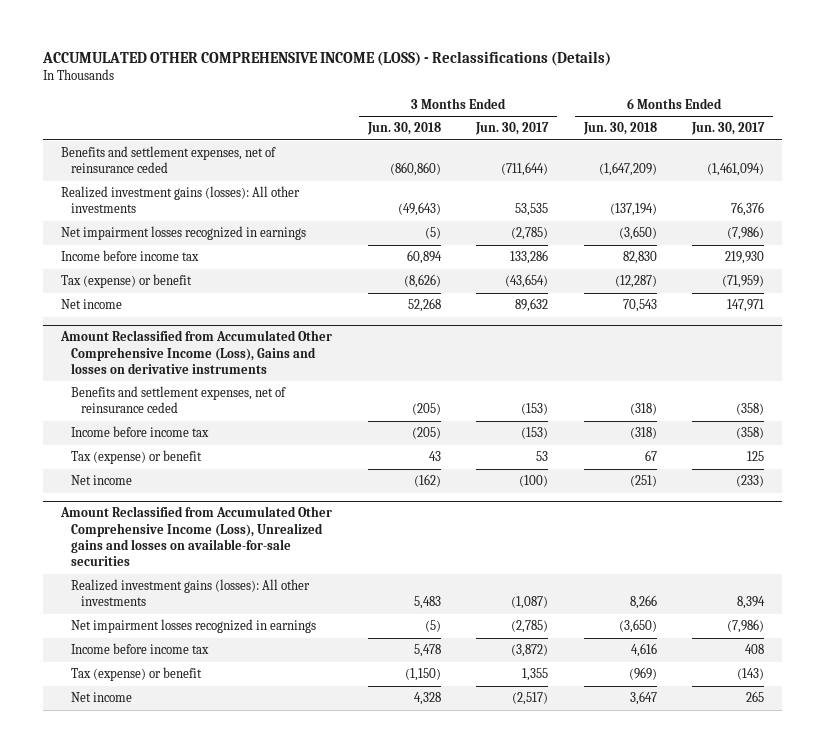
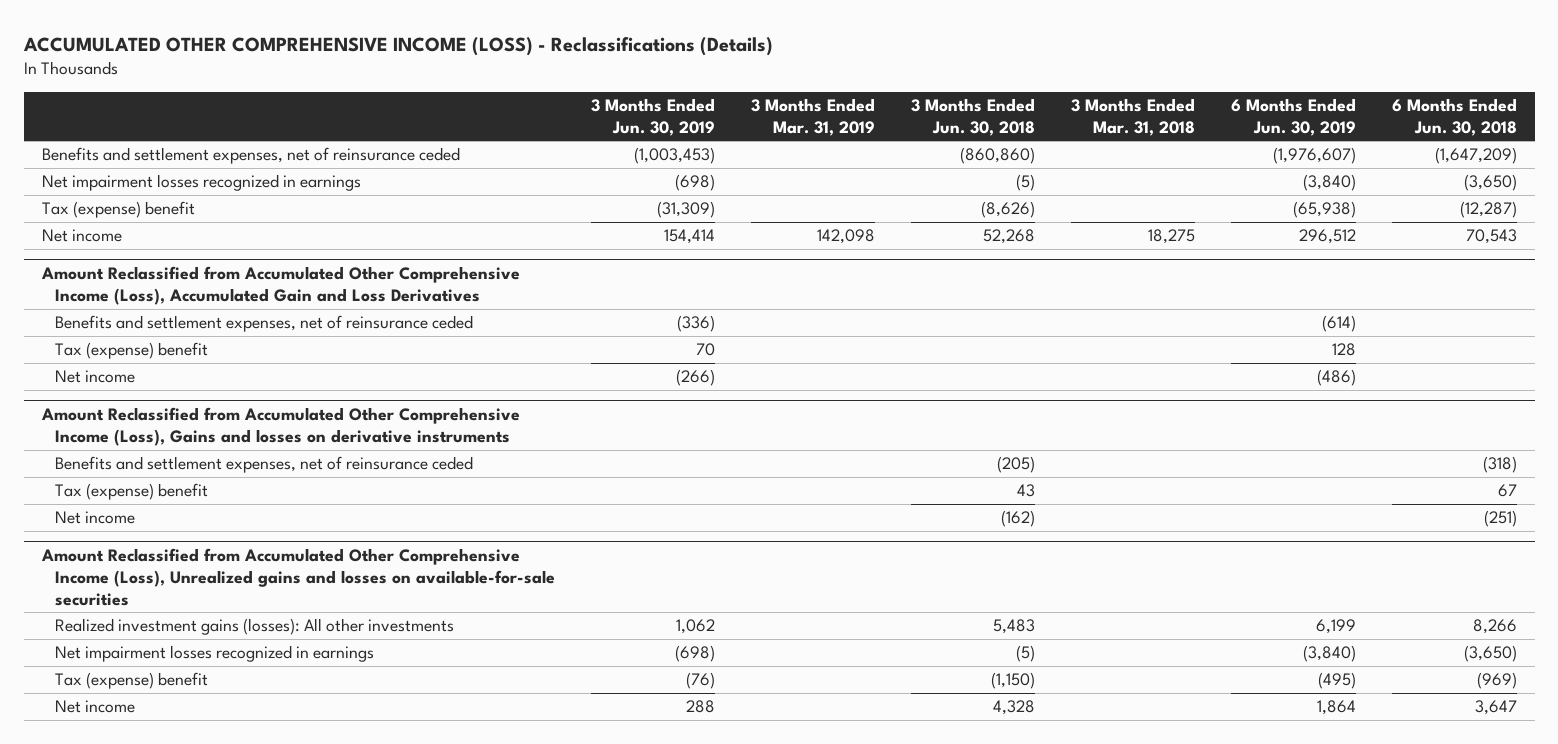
[475,122,550,136] Jun. 30, 2017 -> none
[691,122,766,136] Jun. 30, 2017 -> none
none -> [590,97,715,136] 3 Months Ended Jun. 30, 2019
none -> [750,97,875,136] 3 Months Ended Mar. 31, 2019
none -> [1070,97,1195,136] 3 Months Ended Mar. 31, 2018
none -> [1230,97,1356,136] 6 Months Ended Jun. 30, 2019
[61,186,301,214] Realized investment gains (losses): All other investments -> none
[61,250,200,262] Income before income tax -> none
[61,274,193,289] Tax (expense) or benefit -> [41,201,195,219] Tax (expense) benefit
none -> [40,266,520,305] Amount Reclassified from Accumulated Other Comprehensive Income (Loss), Accumulated Gain and Loss Derivatives
none -> [54,315,473,333] Benefits and settlement expenses, net of reinsurance ceded
none -> [54,342,208,360] Tax (expense) benefit
none -> [54,370,135,384] Net income
[71,426,210,438] Income before income tax -> none
[71,450,203,465] Tax (expense) or benefit -> [54,483,208,501] Tax (expense) benefit
[71,643,210,655] Income before income tax -> none
[71,667,203,682] Tax (expense) or benefit -> [54,672,208,690] Tax (expense) benefit

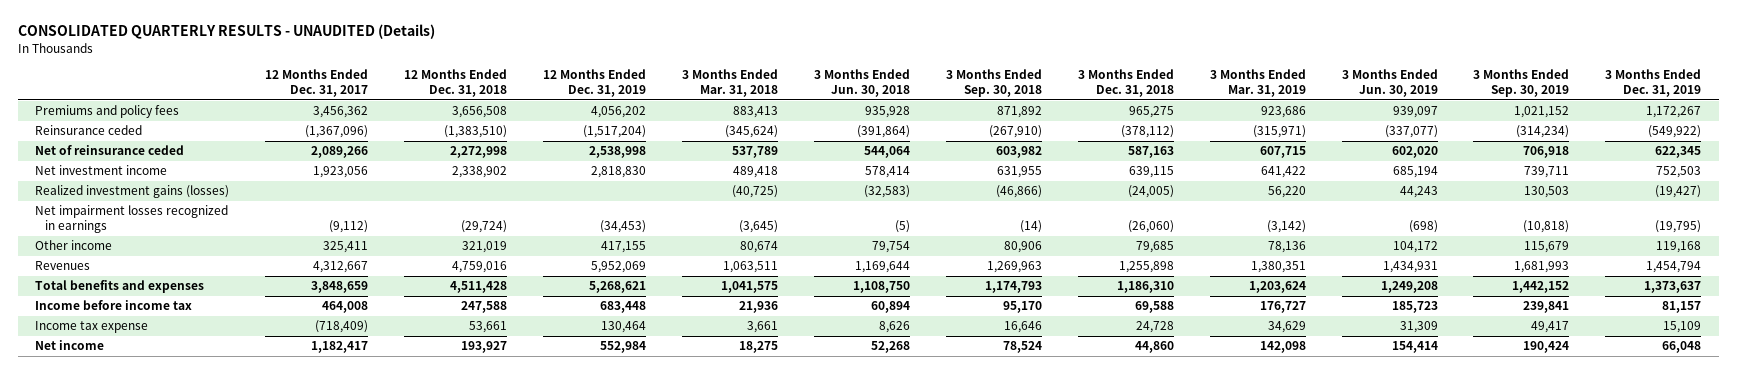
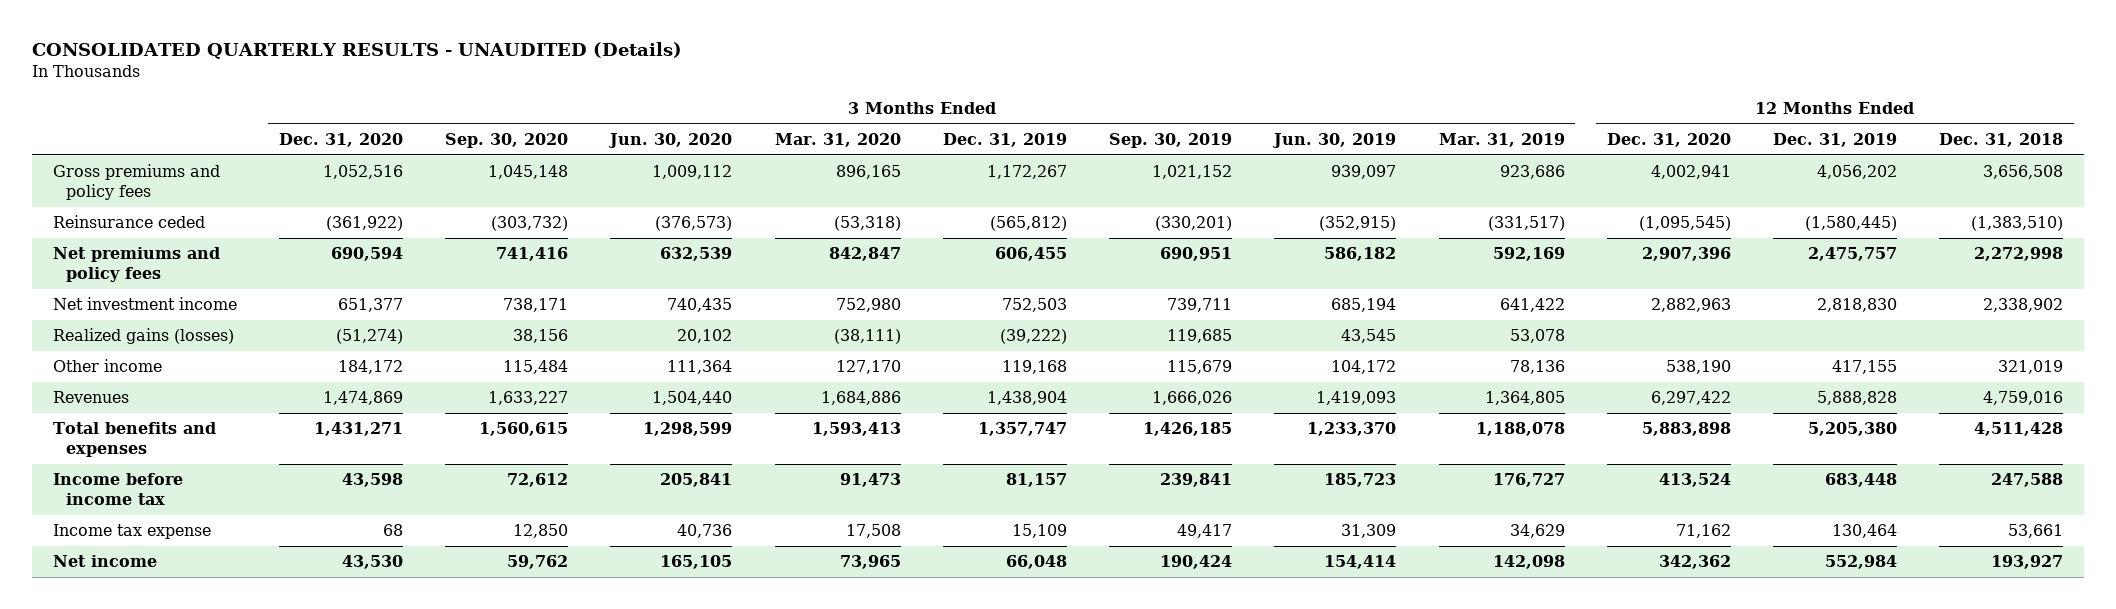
[265,69,369,97] 12 Months Ended Dec. 31, 2017 -> none
[682,69,779,97] 3 Months Ended Mar. 31, 2018 -> none
[813,69,910,97] 3 Months Ended Jun. 30, 2018 -> none
[945,69,1042,97] 3 Months Ended Sep. 30, 2018 -> none
[1077,69,1174,97] 3 Months Ended Dec. 31, 2018 -> none
none -> [278,132,403,147] Dec. 31, 2020
none -> [445,132,569,148] Sep. 30, 2020
none -> [608,132,733,148] Jun. 30, 2020
none -> [774,132,901,147] Mar. 31, 2020
none -> [1606,132,1731,147] Dec. 31, 2020
[35,145,185,156] Net of reinsurance ceded -> none
[35,105,180,119] Premiums and policy fees -> [52,164,220,201] Gross premiums and policy fees
[583,125,647,139] (1,517,204) -> [1805,216,1898,232] (1,580,445)
[1252,125,1306,139] (315,971) -> [1487,216,1565,232] (331,517)
[1384,125,1438,139] (337,077) -> [1319,216,1397,232] (352,915)
[1516,125,1570,139] (314,234) -> [1155,216,1233,232] (330,201)
[1648,125,1702,139] (549,922) -> [989,216,1067,232] (565,812)
none -> [52,247,220,283] Net premiums and policy fees
[35,205,229,234] Net impairment losses recognized in earnings -> none
[35,185,230,199] Realized investment gains (losses) -> [52,328,234,345] Realized gains (losses)
[1267,186,1306,199] 56,220 -> [1509,329,1565,344] 53,078
[1399,186,1438,199] 44,243 -> [1341,329,1397,344] 43,545
[1524,186,1570,199] 130,503 -> [1167,329,1233,344] 119,685
[1655,185,1702,199] (19,427) -> [999,329,1067,345] (39,222)
[591,261,647,274] 5,952,069 -> [1817,391,1898,406] 5,888,828
[1250,261,1306,274] 1,380,351 -> [1484,391,1565,406] 1,364,805
[1382,261,1438,274] 1,434,931 -> [1316,391,1397,406] 1,419,093
[1514,261,1570,274] 1,681,993 -> [1152,391,1233,406] 1,666,026
[1646,261,1702,274] 1,454,794 -> [986,391,1067,406] 1,438,904
[589,281,647,294] 5,268,621 -> [1808,422,1898,437] 5,205,380
[1248,281,1306,294] 1,203,624 -> [1475,422,1565,437] 1,188,078
[1380,281,1438,294] 1,249,208 -> [1307,422,1397,437] 1,233,370
[1512,281,1570,294] 1,442,152 -> [1143,422,1233,437] 1,426,185
[1644,281,1702,294] 1,373,637 -> [977,422,1067,437] 1,357,747

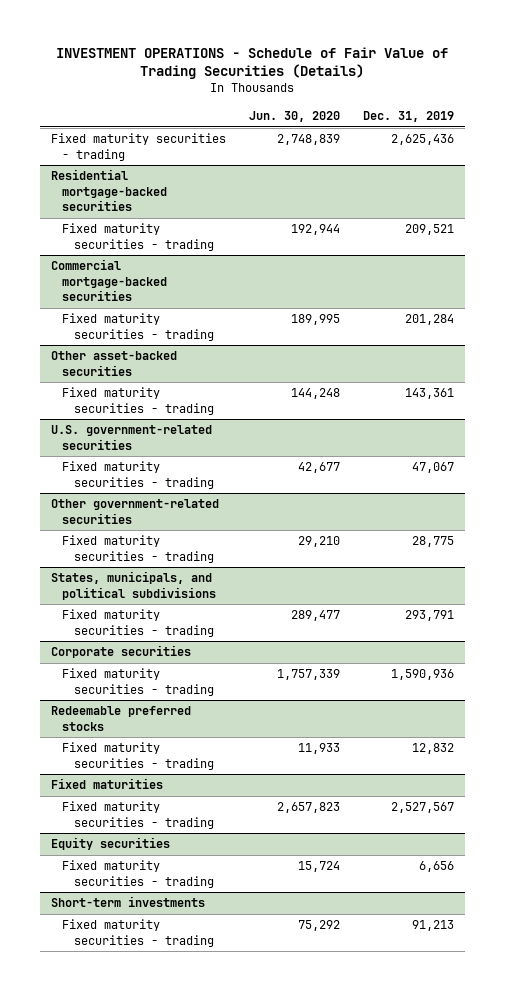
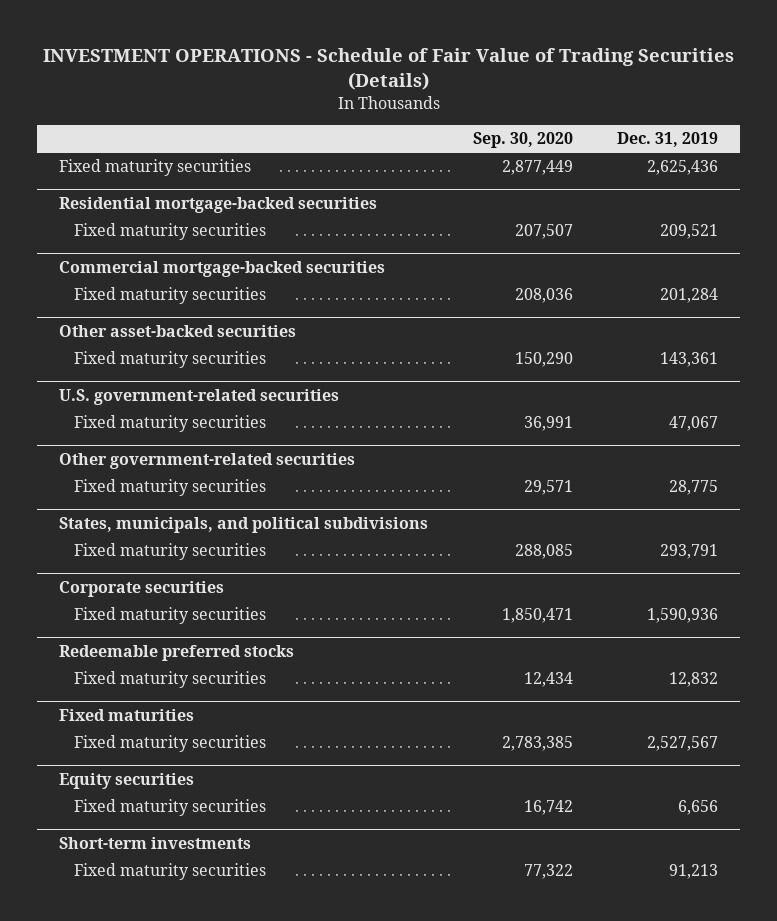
[248,110,340,122] Jun. 30, 2020 -> none
none -> [472,132,573,149] Sep. 30, 2020
[50,133,226,161] Fixed maturity securities - trading -> [59,159,252,177] Fixed maturity securities
[62,223,214,251] Fixed maturity securities - trading -> [74,223,267,241] Fixed maturity securities
[62,313,214,341] Fixed maturity securities - trading -> [74,287,267,305] Fixed maturity securities
[62,387,214,415] Fixed maturity securities - trading -> [74,351,267,369] Fixed maturity securities
[62,461,214,489] Fixed maturity securities - trading -> [74,415,267,433] Fixed maturity securities
[62,535,214,563] Fixed maturity securities - trading -> [74,479,267,497] Fixed maturity securities
[62,609,214,637] Fixed maturity securities - trading -> [74,543,267,561] Fixed maturity securities
[62,668,214,696] Fixed maturity securities - trading -> [74,607,267,625] Fixed maturity securities
[62,742,214,770] Fixed maturity securities - trading -> [74,671,267,689] Fixed maturity securities
[62,801,214,829] Fixed maturity securities - trading -> [74,735,267,753] Fixed maturity securities
[62,860,214,888] Fixed maturity securities - trading -> [74,799,267,817] Fixed maturity securities
[62,919,214,947] Fixed maturity securities - trading -> [74,863,267,881] Fixed maturity securities

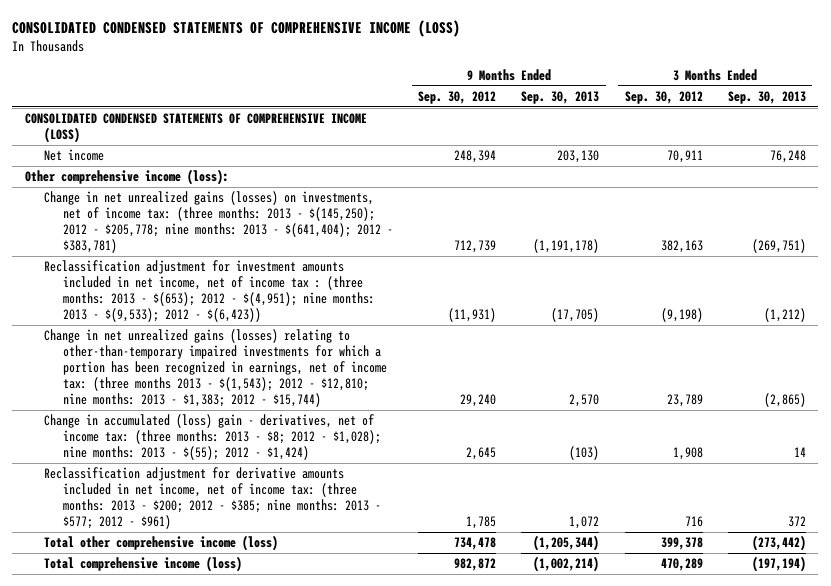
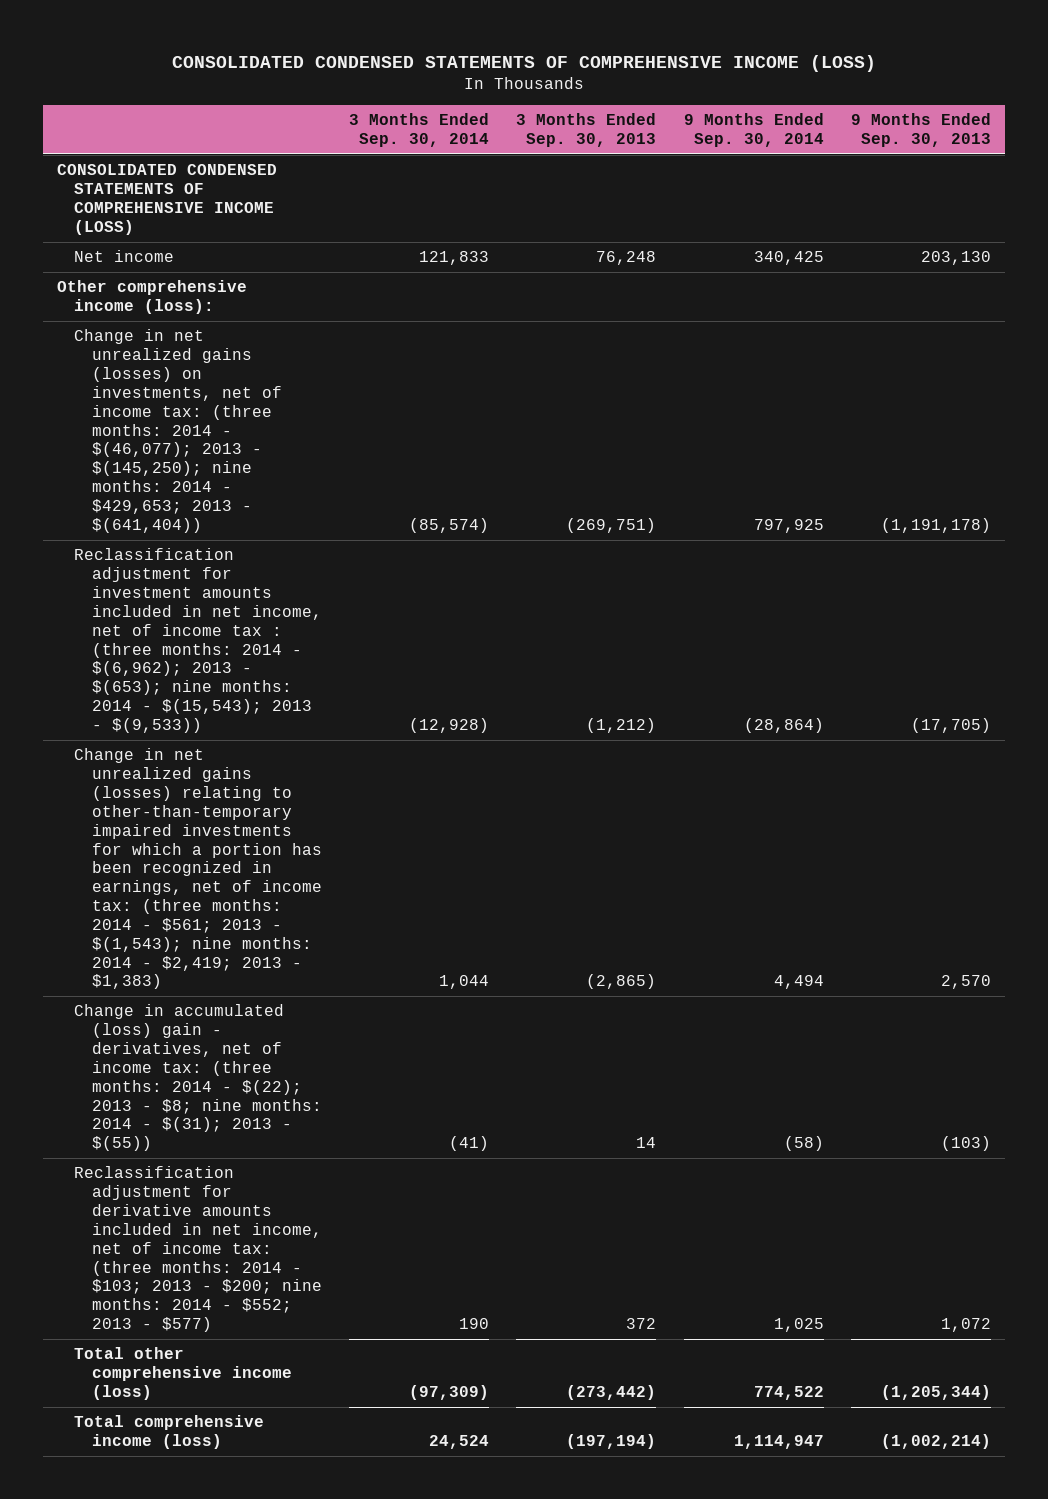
[418,90,497,104] Sep. 30, 2012 -> none
[624,90,703,104] Sep. 30, 2012 -> none
none -> [349,113,490,148] 3 Months Ended Sep. 30, 2014
none -> [683,113,824,148] 9 Months Ended Sep. 30, 2014
[44,191,394,254] Change in net unrealized gains (losses) on investments, net of income tax: (three months: 2013 - $(145,250); 2012 - $205,778; nine months: 2013 - $(641,404); 2012 - $383,781) -> [74,329,282,533] Change in net unrealized gains (losses) on investments, net of income tax: (three months: 2014 - $(46,077); 2013 - $(145,250); nine months: 2014 - $429,653; 2013 - $(641,404))
[44,260,376,323] Reclassification adjustment for investment amounts included in net income, net of income tax : (three months: 2013 - $(653); 2012 - $(4,951); nine months: 2013 - $(9,533); 2012 - $(6,423)) -> [74,548,322,733] Reclassification adjustment for investment amounts included in net income, net of income tax : (three months: 2014 - $(6,962); 2013 - $(653); nine months: 2014 - $(15,543); 2013 - $(9,533))
[44,329,388,408] Change in net unrealized gains (losses) relating to other-than-temporary impaired investments for which a portion has been recognized in earnings, net of income tax: (three months 2013 - $(1,543); 2012 - $12,810; nine months: 2013 - $1,383; 2012 - $15,744) -> [74,748,322,990] Change in net unrealized gains (losses) relating to other-than-temporary impaired investments for which a portion has been recognized in earnings, net of income tax: (three months: 2014 - $561; 2013 - $(1,543); nine months: 2014 - $2,419; 2013 - $1,383)
[44,414,382,461] Change in accumulated (loss) gain - derivatives, net of income tax: (three months: 2013 - $8; 2012 - $1,028); nine months: 2013 - $(55); 2012 - $1,424) -> [74,1004,322,1152] Change in accumulated (loss) gain - derivatives, net of income tax: (three months: 2014 - $(22); 2013 - $8; nine months: 2014 - $(31); 2013 - $(55))
[44,467,382,530] Reclassification adjustment for derivative amounts included in net income, net of income tax: (three months: 2013 - $200; 2012 - $385; nine months: 2013 - $577; 2012 - $961) -> [74,1166,322,1333] Reclassification adjustment for derivative amounts included in net income, net of income tax: (three months: 2014 - $103; 2013 - $200; nine months: 2014 - $552; 2013 - $577)

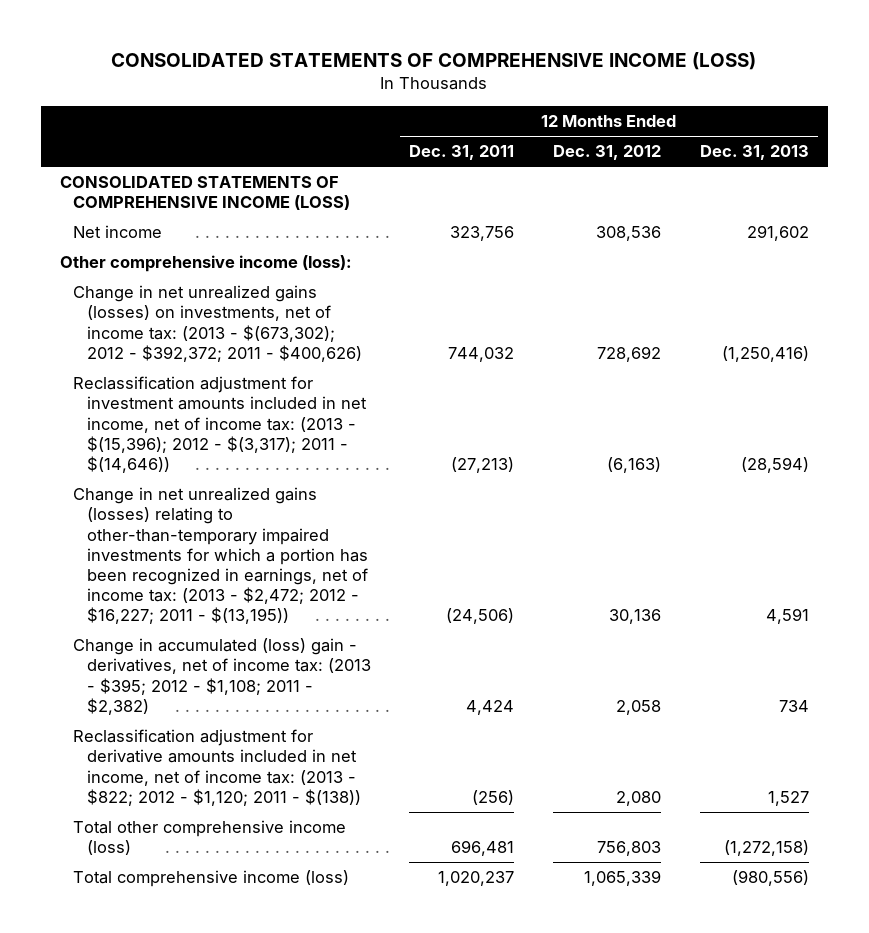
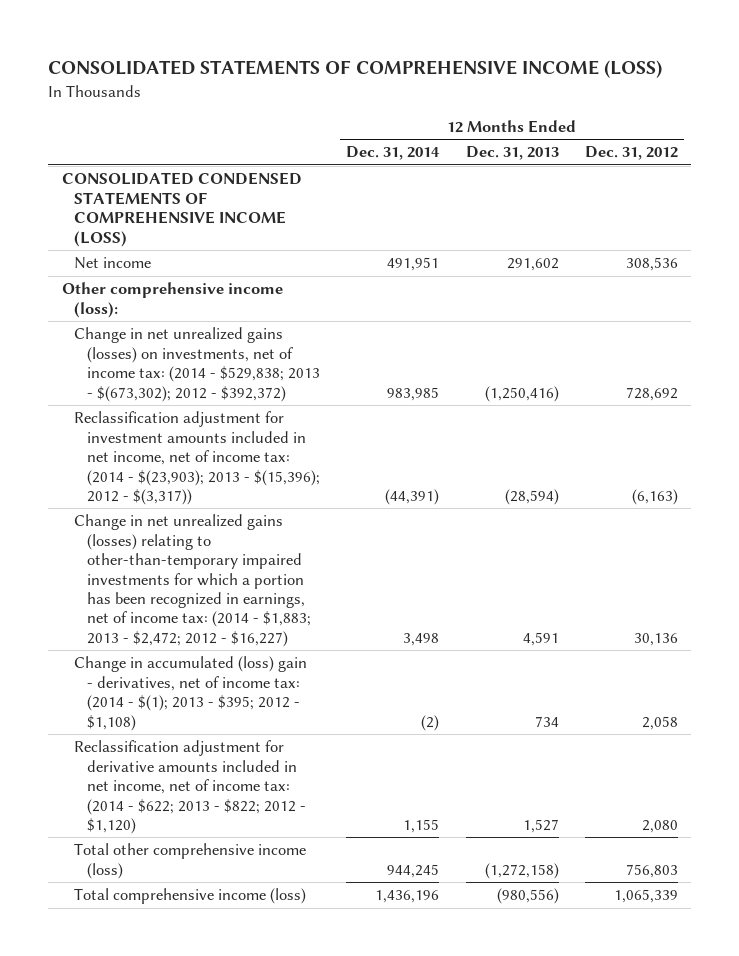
[409,145,515,161] Dec. 31, 2011 -> none
none -> [346,146,441,161] Dec. 31, 2014
[60,176,351,211] CONSOLIDATED STATEMENTS OF COMPREHENSIVE INCOME (LOSS) -> [61,172,302,247] CONSOLIDATED CONDENSED STATEMENTS OF COMPREHENSIVE INCOME (LOSS)
[73,285,362,362] Change in net unrealized gains (losses) on investments, net of income tax: (2013 - $(673,302); 2012 - $392,372; 2011 - $400,626) -> [74,327,320,402] Change in net unrealized gains (losses) on investments, net of income tax: (2014 - $529,838; 2013 - $(673,302); 2012 - $392,372)
[73,376,367,473] Reclassification adjustment for investment amounts included in net income, net of income tax: (2013 - $(15,396); 2012 - $(3,317); 2011 - $(14,646)) -> [74,411,320,505] Reclassification adjustment for investment amounts included in net income, net of income tax: (2014 - $(23,903); 2013 - $(15,396); 2012 - $(3,317))
[73,487,368,625] Change in net unrealized gains (losses) relating to other-than-temporary impaired investments for which a portion has been recognized in earnings, net of income tax: (2013 - $2,472; 2012 - $16,227; 2011 - $(13,195)) -> [74,514,311,647] Change in net unrealized gains (losses) relating to other-than-temporary impaired investments for which a portion has been recognized in earnings, net of income tax: (2014 - $1,883; 2013 - $2,472; 2012 - $16,227)
[73,638,371,715] Change in accumulated (loss) gain - derivatives, net of income tax: (2013 - $395; 2012 - $1,108; 2011 - $2,382) -> [74,656,308,731] Change in accumulated (loss) gain - derivatives, net of income tax: (2014 - $(1); 2013 - $395; 2012 - $1,108)
[73,729,361,806] Reclassification adjustment for derivative amounts included in net income, net of income tax: (2013 - $822; 2012 - $1,120; 2011 - $(138)) -> [74,740,306,834] Reclassification adjustment for derivative amounts included in net income, net of income tax: (2014 - $622; 2013 - $822; 2012 - $1,120)

